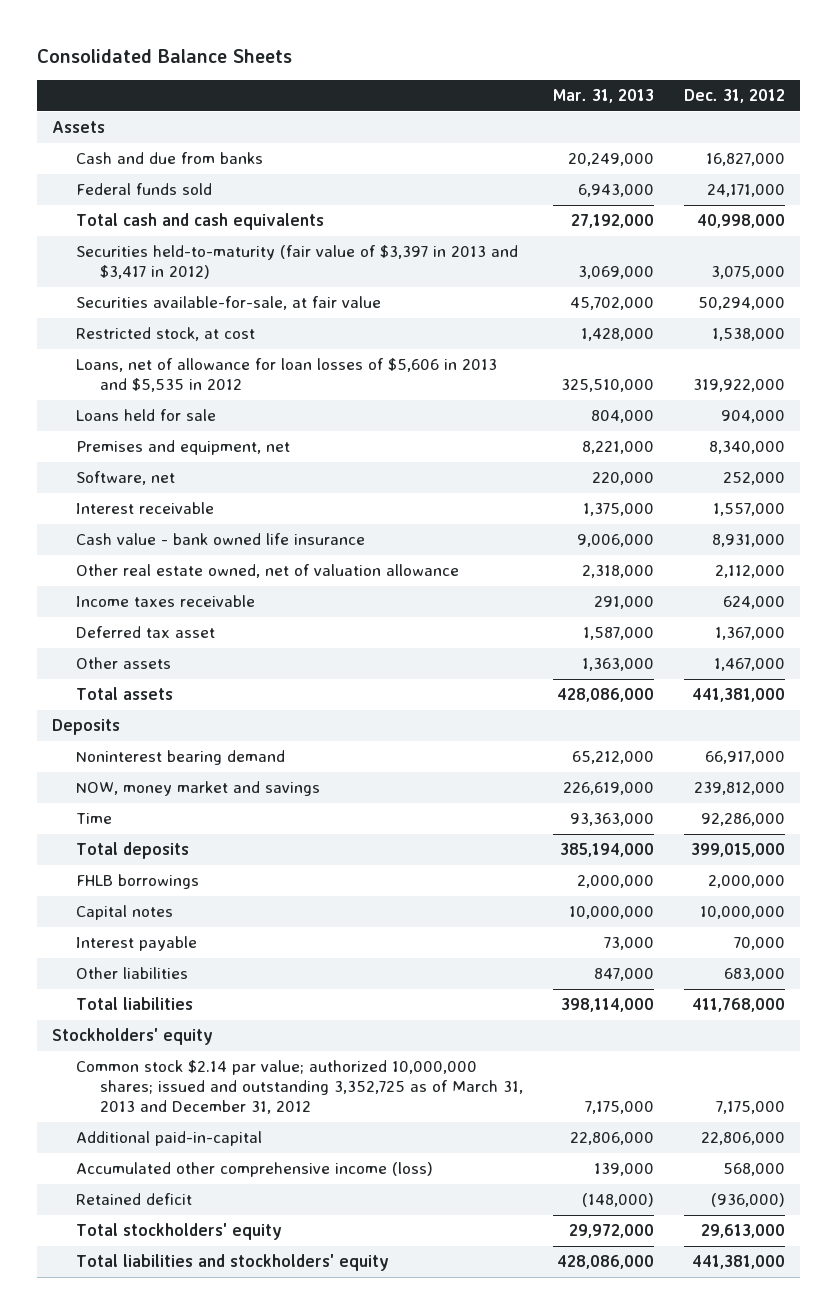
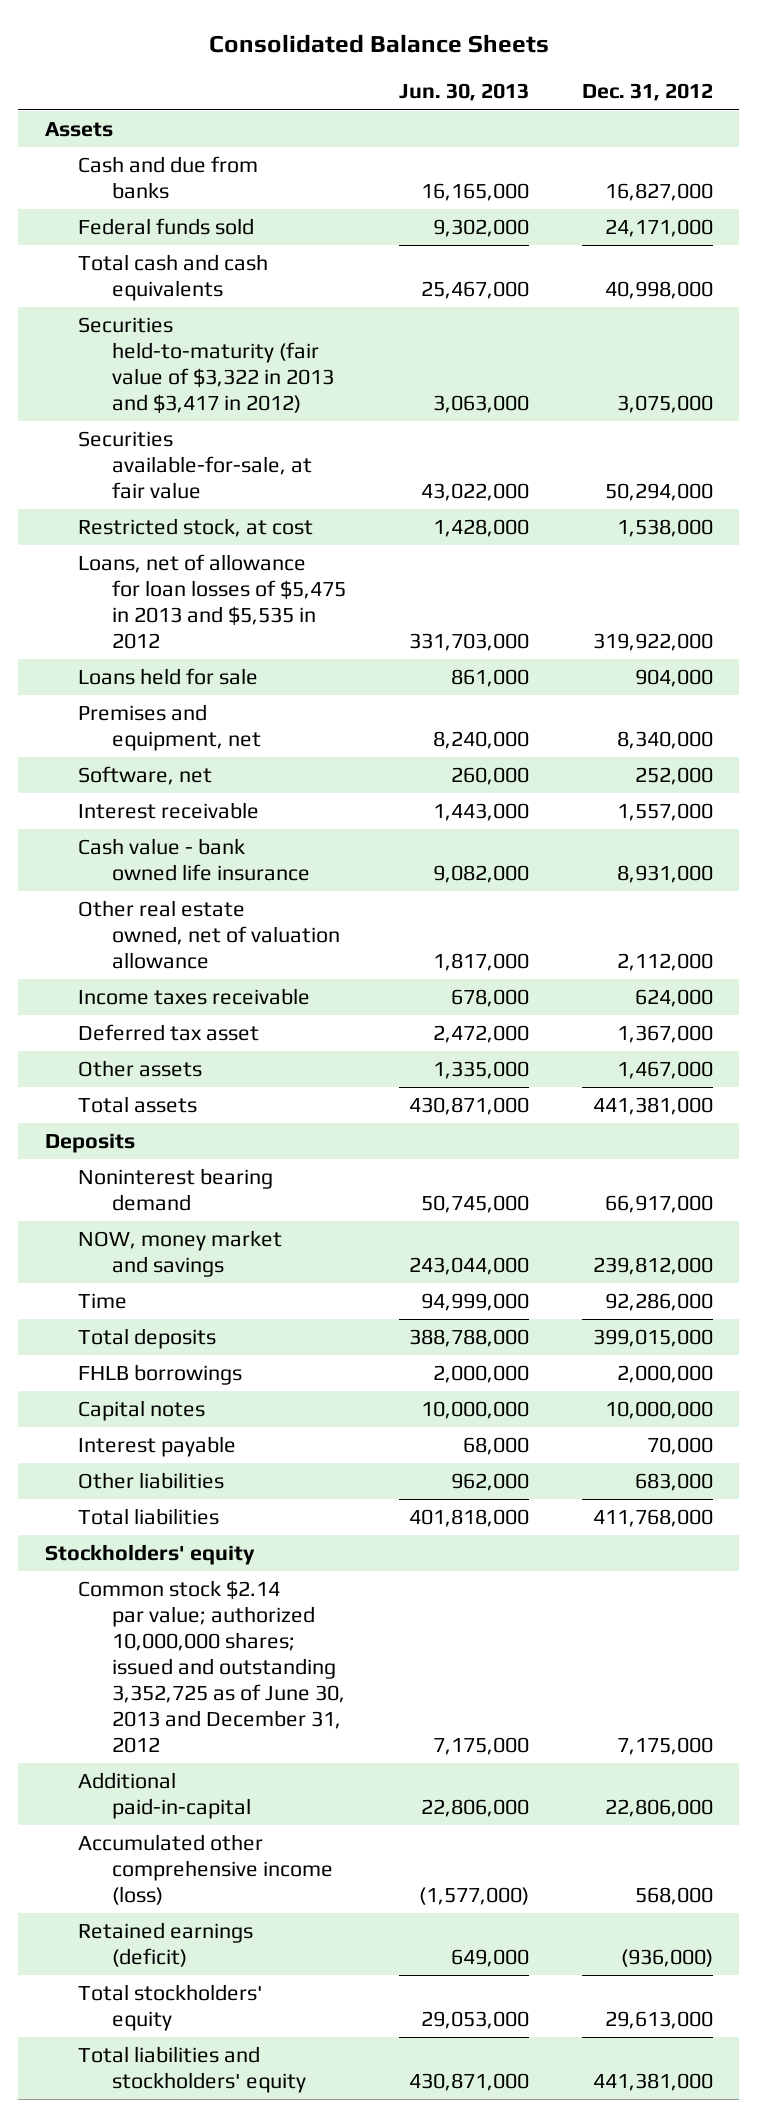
[553,89,655,104] Mar. 31, 2013 -> none
none -> [399,83,530,102] Jun. 30, 2013
[75,245,518,280] Securities held-to-maturity (fair value of $3,397 in 2013 and $3,417 in 2012) -> [78,317,335,415] Securities held-to-maturity (fair value of $3,322 in 2013 and $3,417 in 2012)
[75,358,497,393] Loans, net of allowance for loan losses of $5,606 in 2013 and $5,535 in 2012 -> [78,554,347,650] Loans, net of allowance for loan losses of $5,475 in 2013 and $5,535 in 2012
[75,1060,523,1114] Common stock $2.14 par value; authorized 10,000,000 shares; issued and outstanding 3,352,725 as of March 31, 2013 and December 31, 2012 -> [78,1580,346,1754] Common stock $2.14 par value; authorized 10,000,000 shares; issued and outstanding 3,352,725 as of June 30, 2013 and December 31, 2012
[75,1193,192,1206] Retained deficit -> [78,1922,254,1968] Retained earnings (deficit)

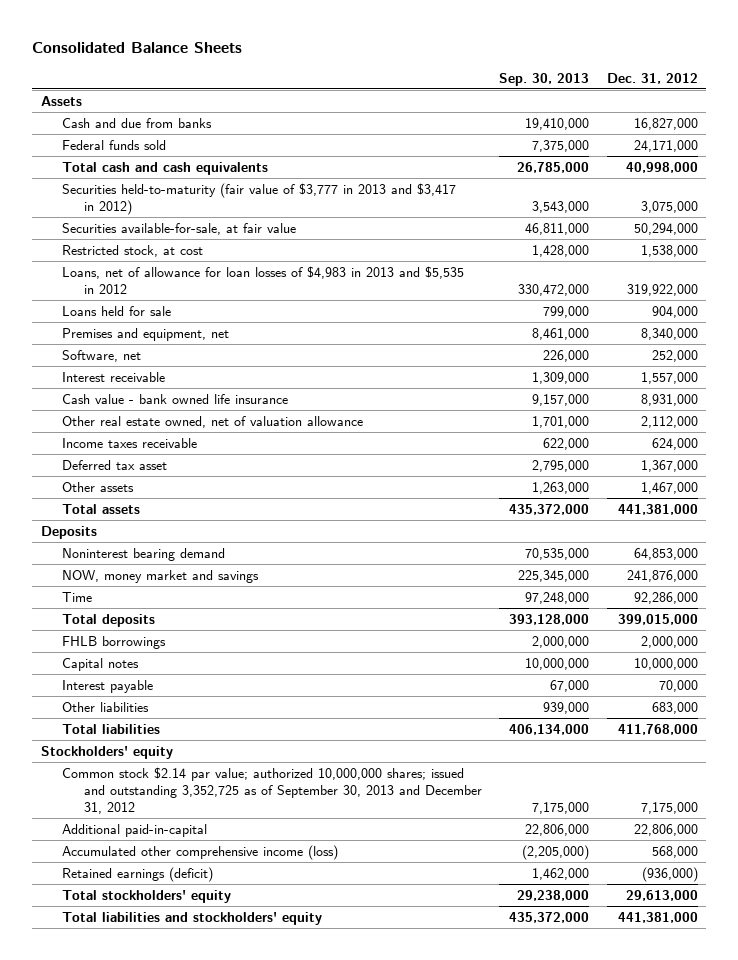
[399,83,530,102] Jun. 30, 2013 -> none
none -> [499,72,590,86] Sep. 30, 2013
[78,317,335,415] Securities held-to-maturity (fair value of $3,322 in 2013 and $3,417 in 2012) -> [62,182,457,215] Securities held-to-maturity (fair value of $3,777 in 2013 and $3,417 in 2012)
[78,554,347,650] Loans, net of allowance for loan losses of $5,475 in 2013 and $5,535 in 2012 -> [62,265,465,294] Loans, net of allowance for loan losses of $4,983 in 2013 and $5,535 in 2012
[604,1195,713,1214] 66,917,000 -> [633,547,698,560] 64,853,000
[592,1257,713,1276] 239,812,000 -> [626,569,698,582] 241,876,000
[78,1580,346,1754] Common stock $2.14 par value; authorized 10,000,000 shares; issued and outstanding 3,352,725 as of June 30, 2013 and December 31, 2012 -> [62,766,482,815] Common stock $2.14 par value; authorized 10,000,000 shares; issued and outstanding 3,352,725 as of September 30, 2013 and December 31, 2012

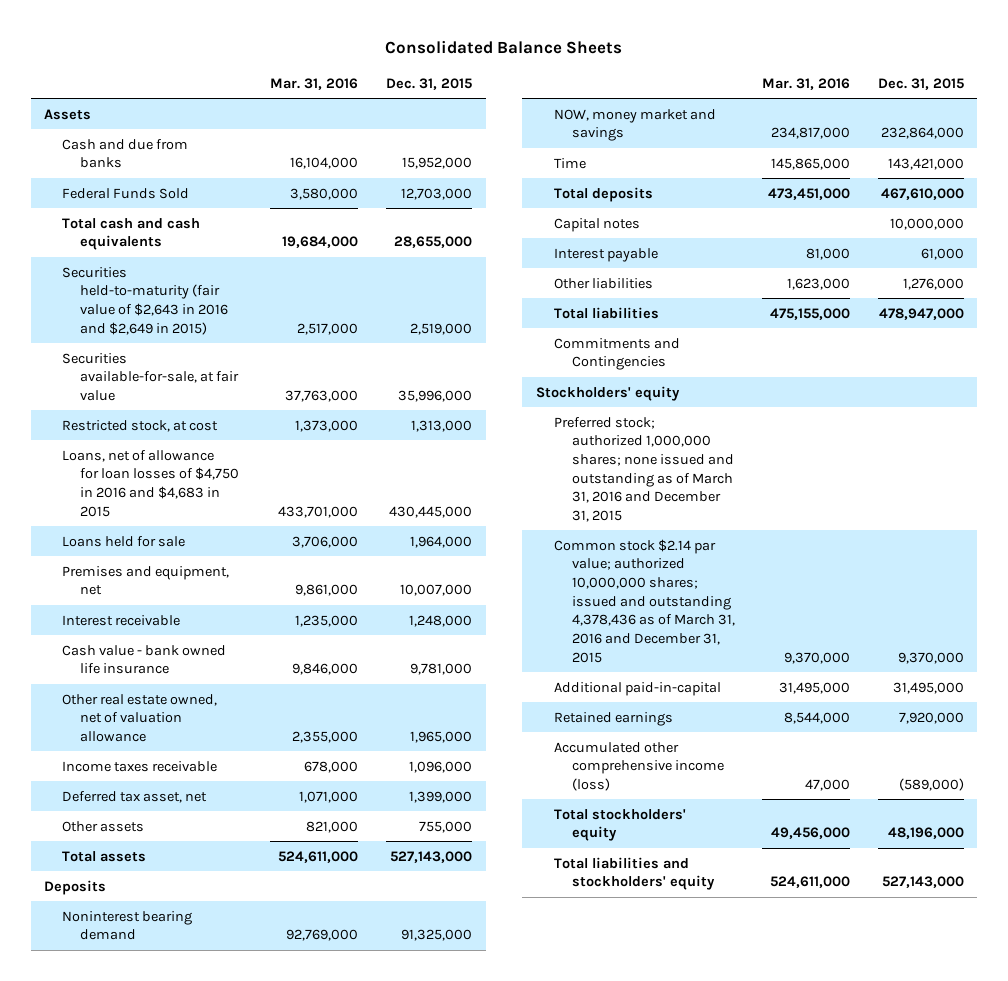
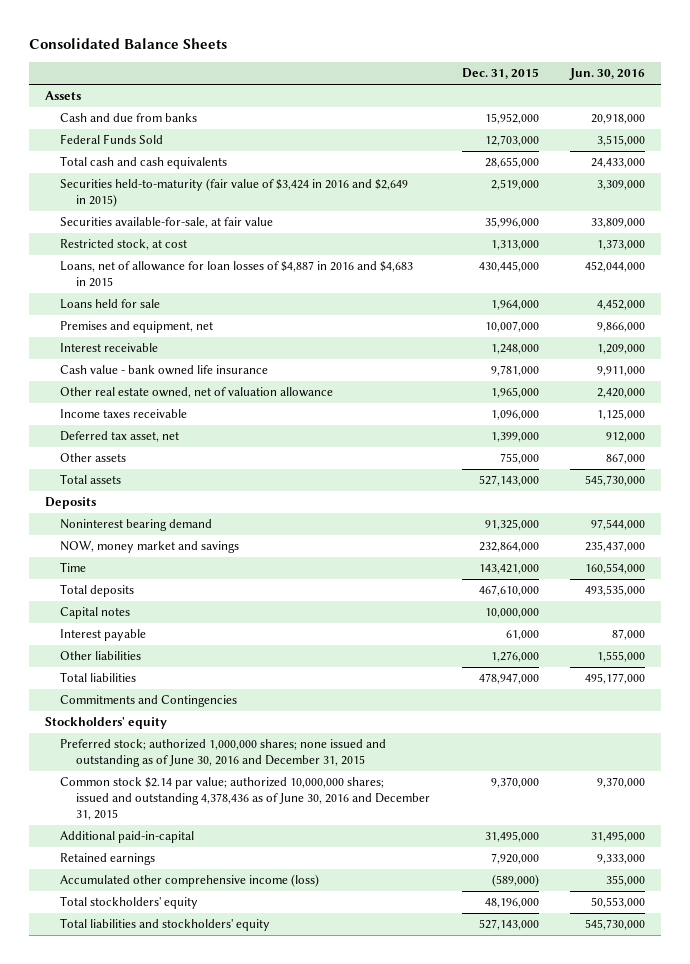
[270,77,359,90] Mar. 31, 2016 -> none
none -> [569,68,646,81] Jun. 30, 2016
[62,266,229,335] Securities held-to-maturity (fair value of $2,643 in 2016 and $2,649 in 2015) -> [60,178,409,208] Securities held-to-maturity (fair value of $3,424 in 2016 and $2,649 in 2015)
[62,449,240,517] Loans, net of allowance for loan losses of $4,750 in 2016 and $4,683 in 2015 -> [60,261,414,288] Loans, net of allowance for loan losses of $4,887 in 2016 and $4,683 in 2015
[553,416,734,523] Preferred stock; authorized 1,000,000 shares; none issued and outstanding as of March 31, 2016 and December 31, 2015 -> [60,739,387,768] Preferred stock; authorized 1,000,000 shares; none issued and outstanding as of June 30, 2016 and December 31, 2015
[553,538,735,663] Common stock $2.14 par value; authorized 10,000,000 shares; issued and outstanding 4,378,436 as of March 31, 2016 and December 31, 2015 -> [60,777,431,821] Common stock $2.14 par value; authorized 10,000,000 shares; issued and outstanding 4,378,436 as of June 30, 2016 and December 31, 2015

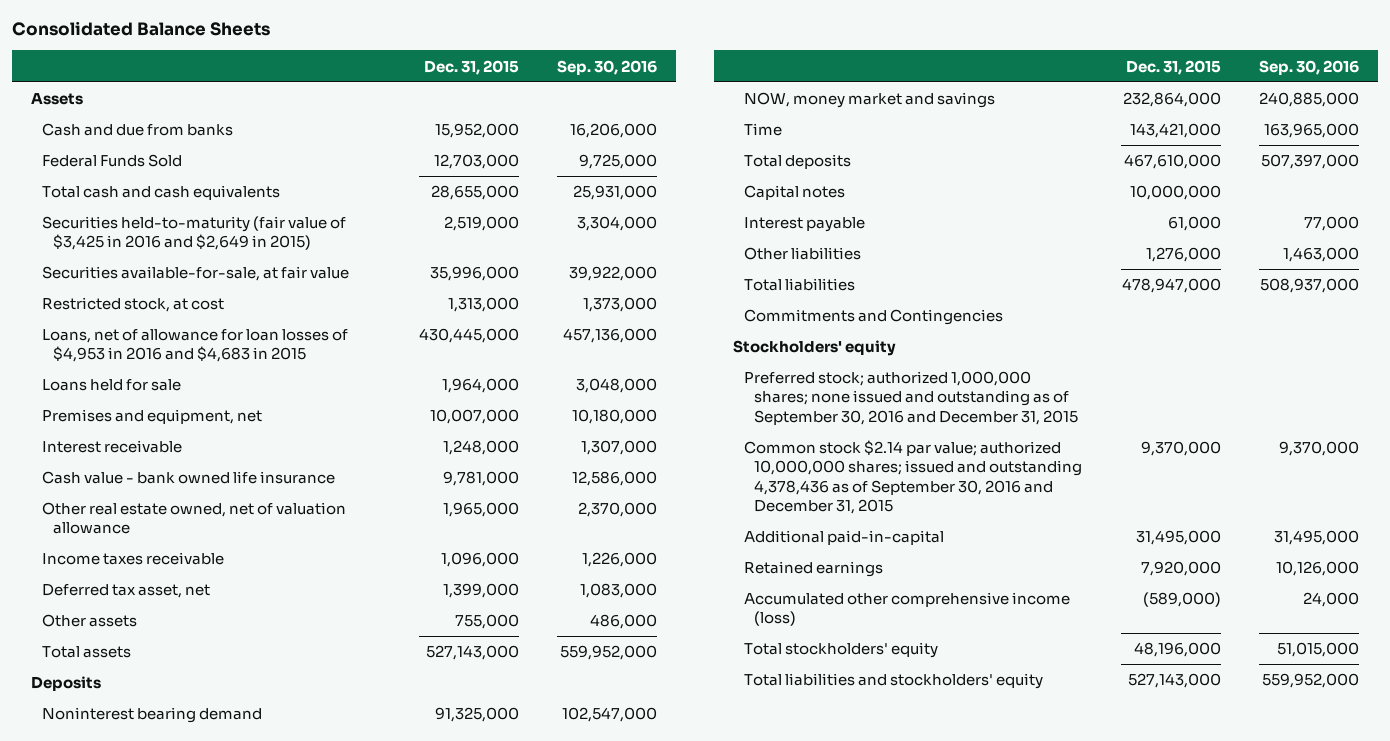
[569,68,646,81] Jun. 30, 2016 -> none
none -> [557,59,658,75] Sep. 30, 2016
[60,178,409,208] Securities held-to-maturity (fair value of $3,424 in 2016 and $2,649 in 2015) -> [42,216,347,251] Securities held-to-maturity (fair value of $3,425 in 2016 and $2,649 in 2015)
[60,261,414,288] Loans, net of allowance for loan losses of $4,887 in 2016 and $4,683 in 2015 -> [42,329,349,363] Loans, net of allowance for loan losses of $4,953 in 2016 and $4,683 in 2015
[60,739,387,768] Preferred stock; authorized 1,000,000 shares; none issued and outstanding as of June 30, 2016 and December 31, 2015 -> [743,371,1079,425] Preferred stock; authorized 1,000,000 shares; none issued and outstanding as of September 30, 2016 and December 31, 2015
[60,777,431,821] Common stock $2.14 par value; authorized 10,000,000 shares; issued and outstanding 4,378,436 as of June 30, 2016 and December 31, 2015 -> [743,440,1083,514] Common stock $2.14 par value; authorized 10,000,000 shares; issued and outstanding 4,378,436 as of September 30, 2016 and December 31, 2015

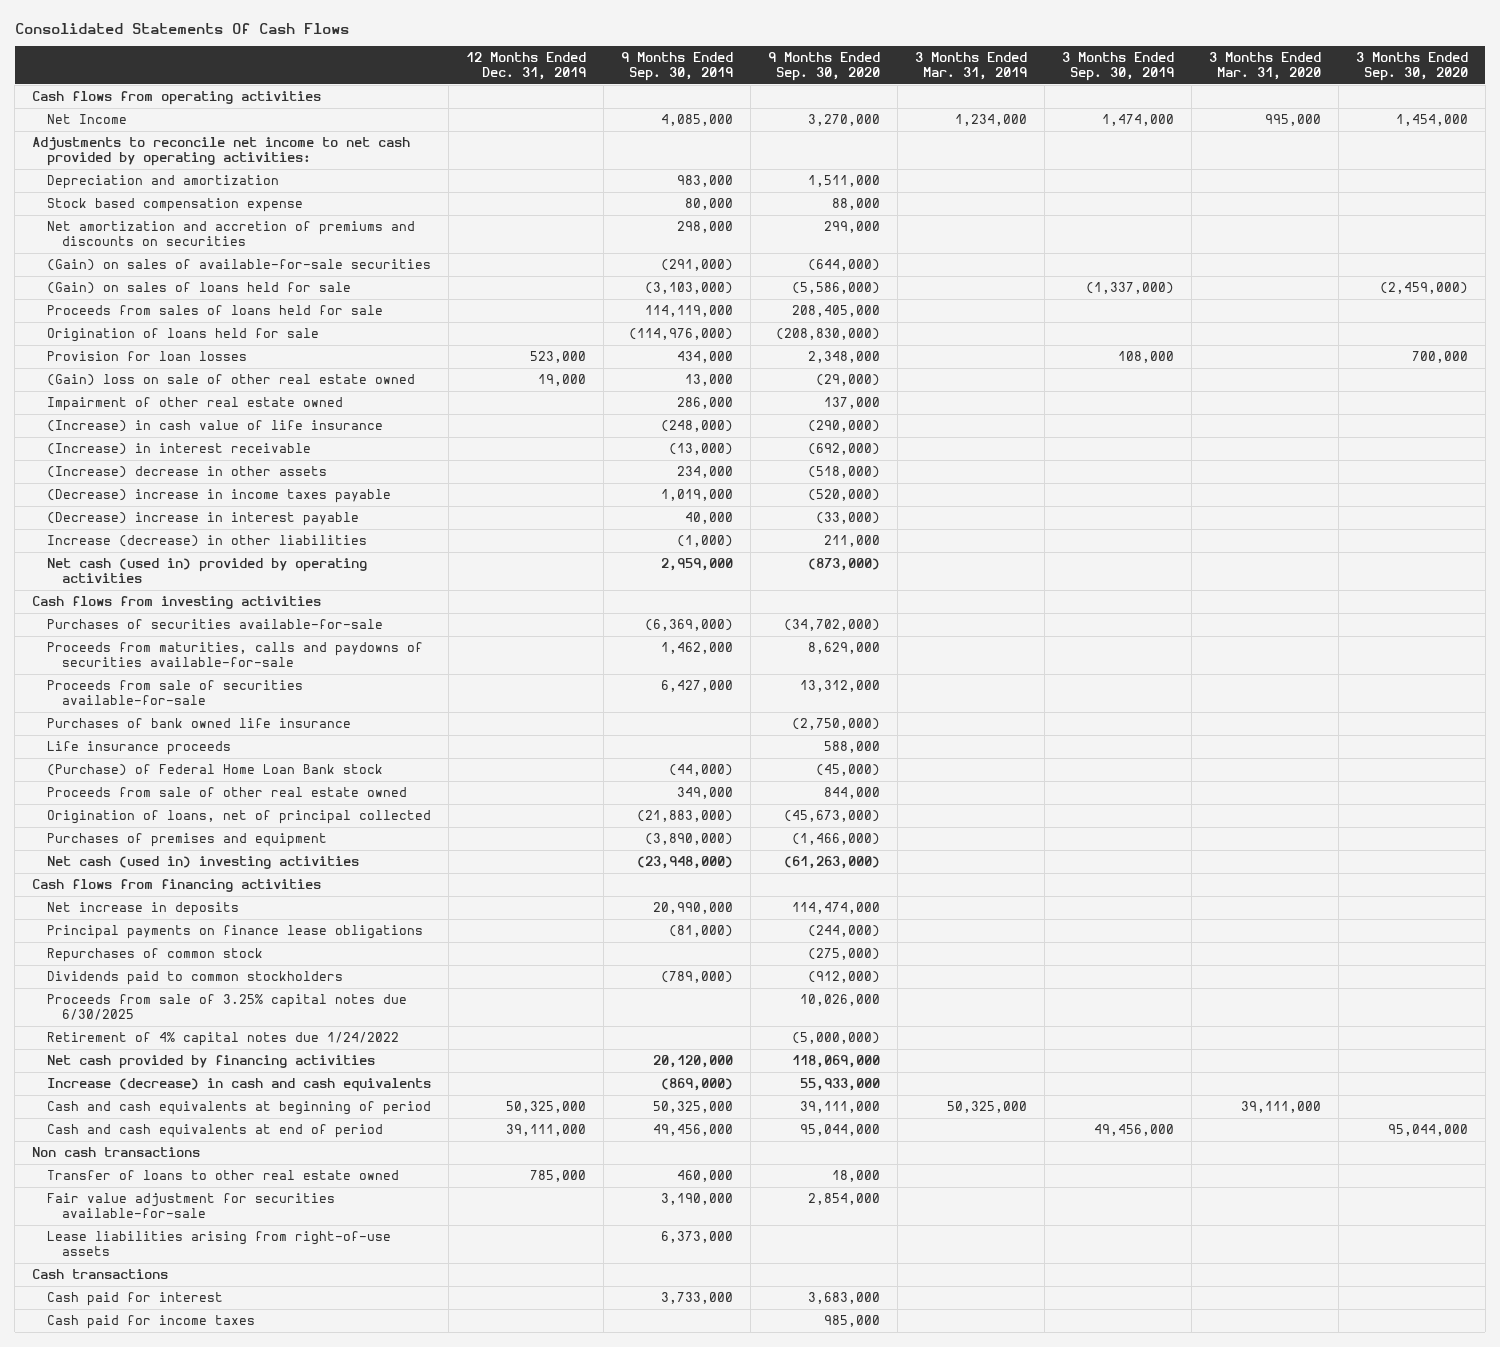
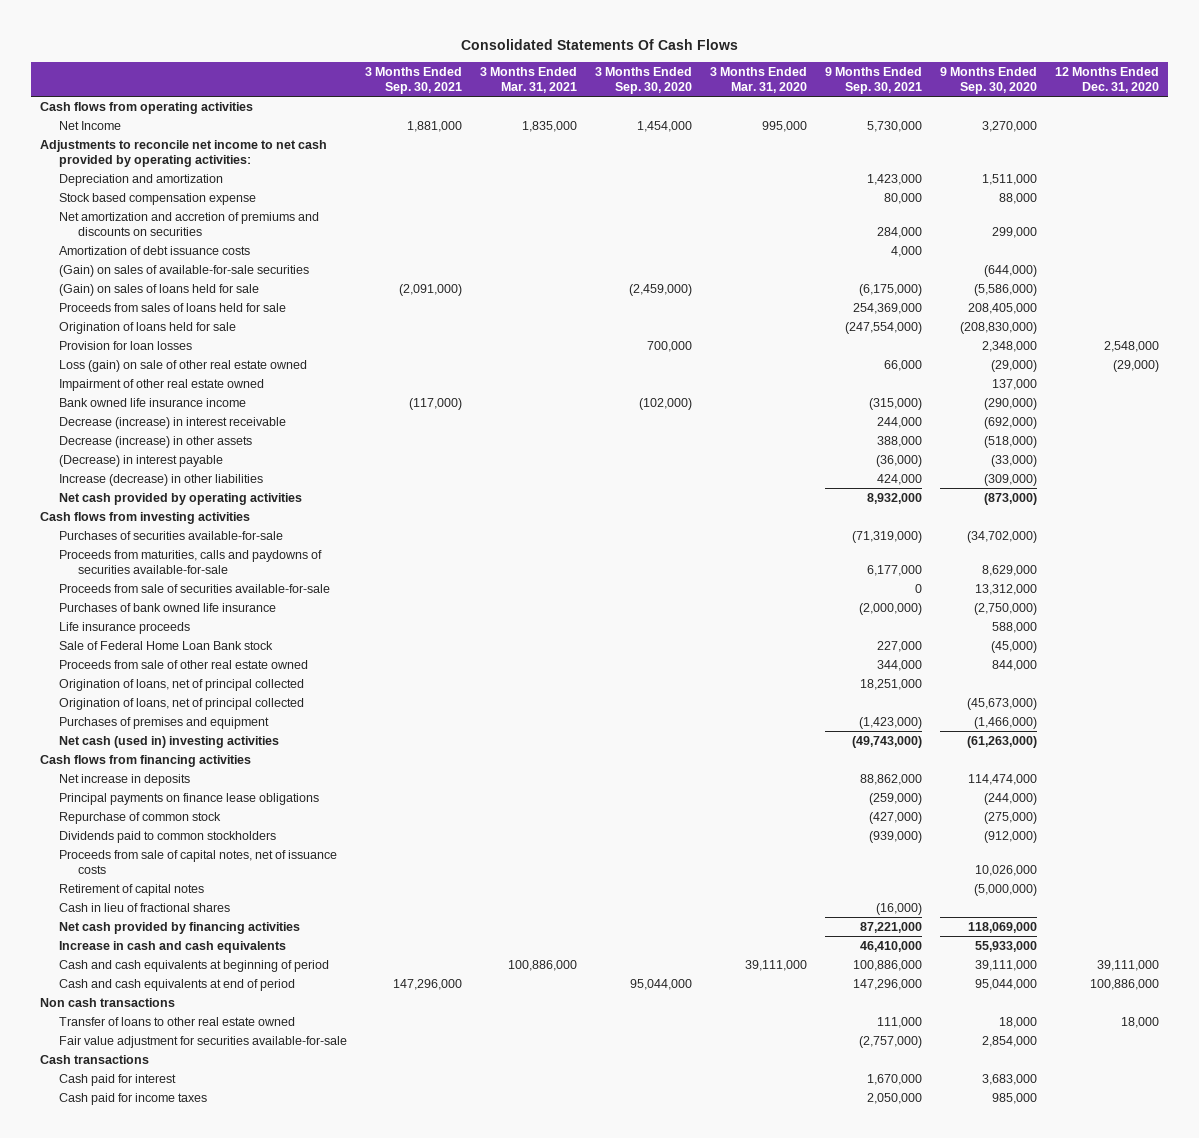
[466,52,587,81] 12 Months Ended Dec. 31, 2019 -> none
[621,52,734,82] 9 Months Ended Sep. 30, 2019 -> none
[914,52,1027,81] 3 Months Ended Mar. 31, 2019 -> none
[1061,52,1174,82] 3 Months Ended Sep. 30, 2019 -> none
none -> [364,66,462,95] 3 Months Ended Sep. 30, 2021
none -> [479,66,577,94] 3 Months Ended Mar. 31, 2021
none -> [825,66,923,95] 9 Months Ended Sep. 30, 2021
none -> [1055,66,1160,94] 12 Months Ended Dec. 31, 2020
none -> [58,245,250,255] Amortization of debt issuance costs
[47,374,416,387] (Gain) loss on sale of other real estate owned -> [58,359,307,372] Loss (gain) on sale of other real estate owned
[47,420,384,433] (Increase) in cash value of life insurance -> none
[47,489,392,504] (Decrease) increase in income taxes payable -> none
none -> [58,397,246,407] Bank owned life insurance income
[47,443,312,456] (Increase) in interest receivable -> [58,416,286,429] Decrease (increase) in interest receivable
[47,466,328,479] (Increase) decrease in other assets -> [58,435,252,448] Decrease (increase) in other assets
[47,512,360,527] (Decrease) increase in interest payable -> [58,454,223,467] (Decrease) in interest payable
[824,535,881,548] 211,000 -> [984,473,1038,486] (309,000)
[47,558,368,583] Net cash (used in) provided by operating activities -> [58,492,302,505] Net cash provided by operating activities
[47,764,384,777] (Purchase) of Federal Home Loan Bank stock -> [58,640,273,650] Sale of Federal Home Loan Bank stock
none -> [58,678,304,691] Origination of loans, net of principal collected
[47,948,264,963] Repurchases of common stock -> [58,811,221,824] Repurchase of common stock
[47,994,408,1020] Proceeds from sale of 3.25% capital notes due 6/30/2025 -> [58,849,337,875] Proceeds from sale of capital notes, net of issuance costs
[47,1032,400,1047] Retirement of 4% capital notes due 1/24/2022 -> [58,883,204,896] Retirement of capital notes
none -> [58,902,230,912] Cash in lieu of fractional shares
[47,1078,432,1093] Increase (decrease) in cash and cash equivalents -> [58,940,286,953] Increase in cash and cash equivalents
[47,1231,392,1256] Lease liabilities arising from right-of-use assets -> none

